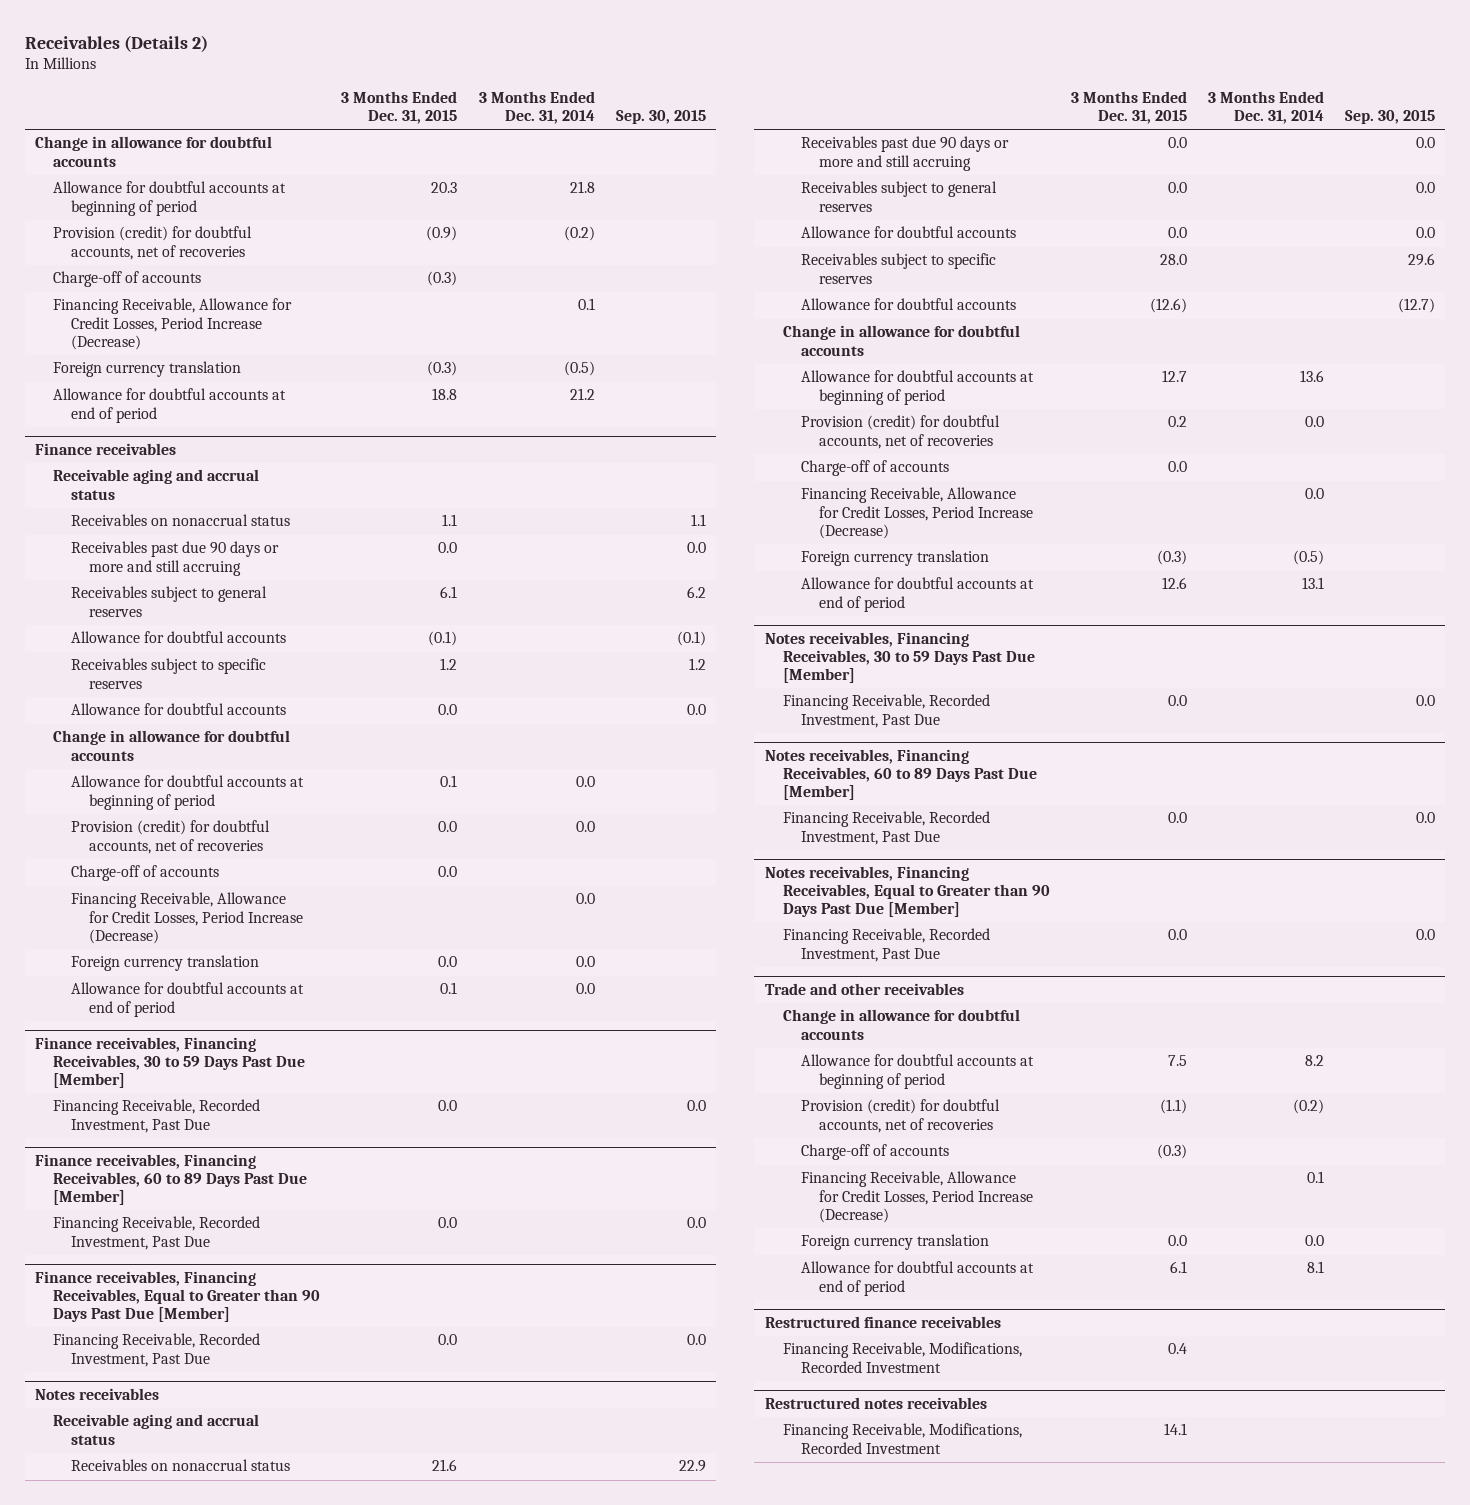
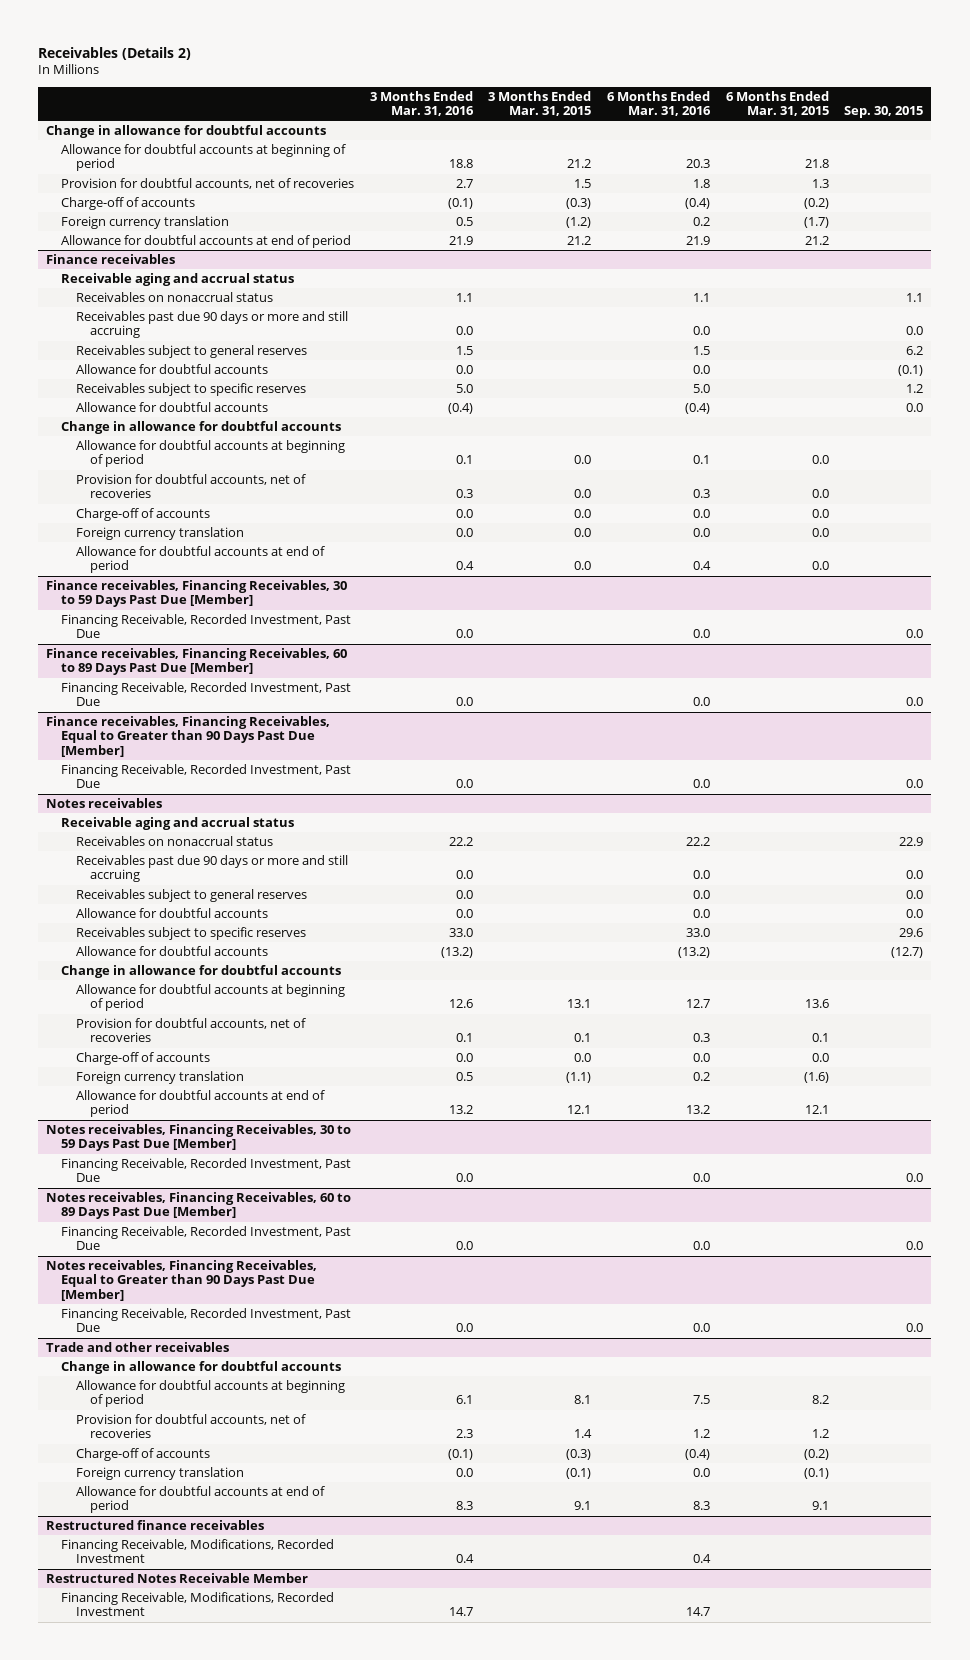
[341,91,458,125] 3 Months Ended Dec. 31, 2015 -> none
[478,91,595,125] 3 Months Ended Dec. 31, 2014 -> none
none -> [369,90,474,117] 3 Months Ended Mar. 31, 2016
none -> [488,90,592,117] 3 Months Ended Mar. 31, 2015
none -> [606,90,711,117] 6 Months Ended Mar. 31, 2016
none -> [725,90,829,117] 6 Months Ended Mar. 31, 2015
[53,226,253,260] Provision (credit) for doubtful accounts, net of recoveries -> [60,178,354,190] Provision for doubtful accounts, net of recoveries
[53,298,293,350] Financing Receivable, Allowance for Credit Losses, Period Increase (Decrease) -> none
[71,820,271,854] Provision (credit) for doubtful accounts, net of recoveries -> [75,474,306,499] Provision for doubtful accounts, net of recoveries
[71,892,304,944] Financing Receivable, Allowance for Credit Losses, Period Increase (Decrease) -> none
[800,415,1000,449] Provision (credit) for doubtful accounts, net of recoveries -> [75,1018,306,1043] Provision for doubtful accounts, net of recoveries
[800,487,1033,539] Financing Receivable, Allowance for Credit Losses, Period Increase (Decrease) -> none
[800,1099,1000,1133] Provision (credit) for doubtful accounts, net of recoveries -> [75,1414,306,1439] Provision for doubtful accounts, net of recoveries
[800,1171,1033,1223] Financing Receivable, Allowance for Credit Losses, Period Increase (Decrease) -> none
[764,1396,987,1409] Restructured notes receivables -> [46,1573,309,1584] Restructured Notes Receivable Member

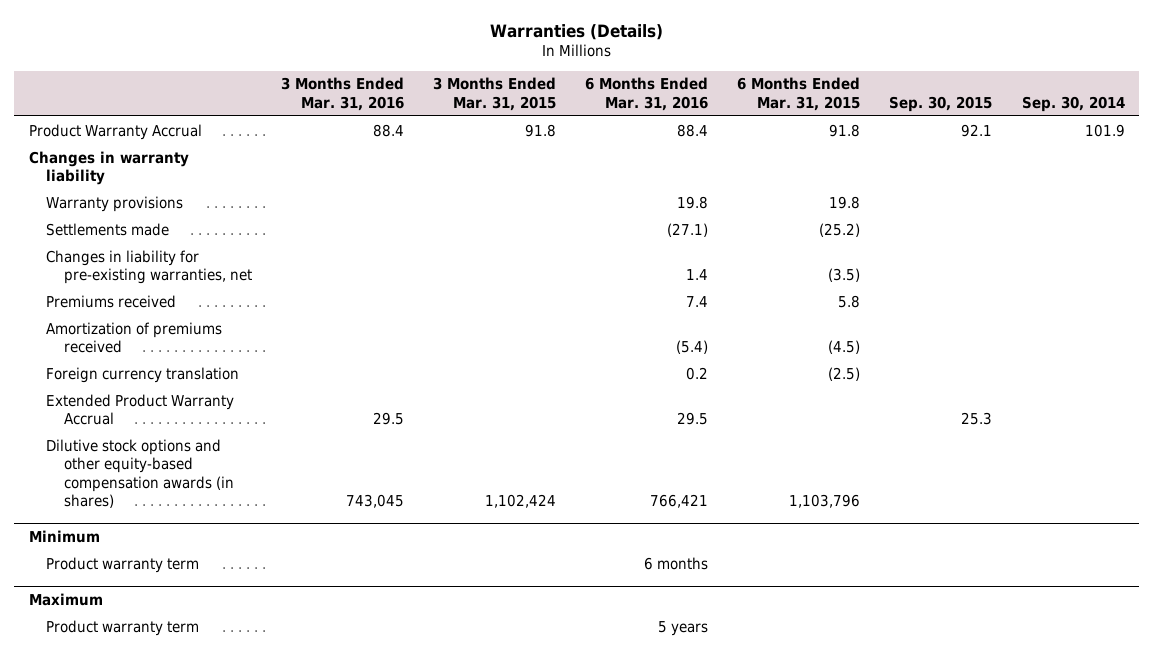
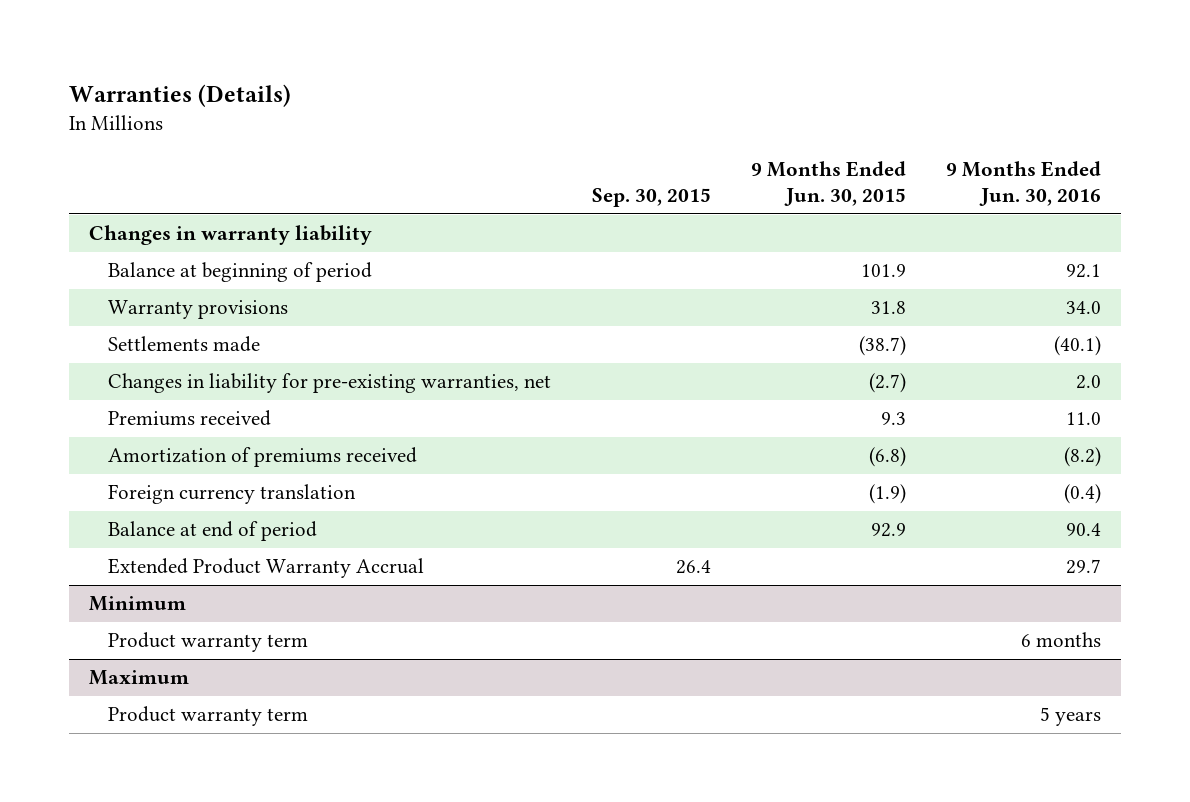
[280,77,404,111] 3 Months Ended Mar. 31, 2016 -> none
[432,77,556,111] 3 Months Ended Mar. 31, 2015 -> none
[585,77,709,111] 6 Months Ended Mar. 31, 2016 -> none
[737,77,861,111] 6 Months Ended Mar. 31, 2015 -> none
[1021,95,1125,112] Sep. 30, 2014 -> none
none -> [750,160,906,207] 9 Months Ended Jun. 30, 2015
none -> [946,160,1102,207] 9 Months Ended Jun. 30, 2016
[28,123,202,140] Product Warranty Accrual -> none
none -> [108,262,373,283] Balance at beginning of period
[46,438,234,509] Dilutive stock options and other equity-based compensation awards (in shares) -> none
none -> [108,521,318,542] Balance at end of period
[961,412,993,426] 25.3 -> [675,560,711,575] 26.4

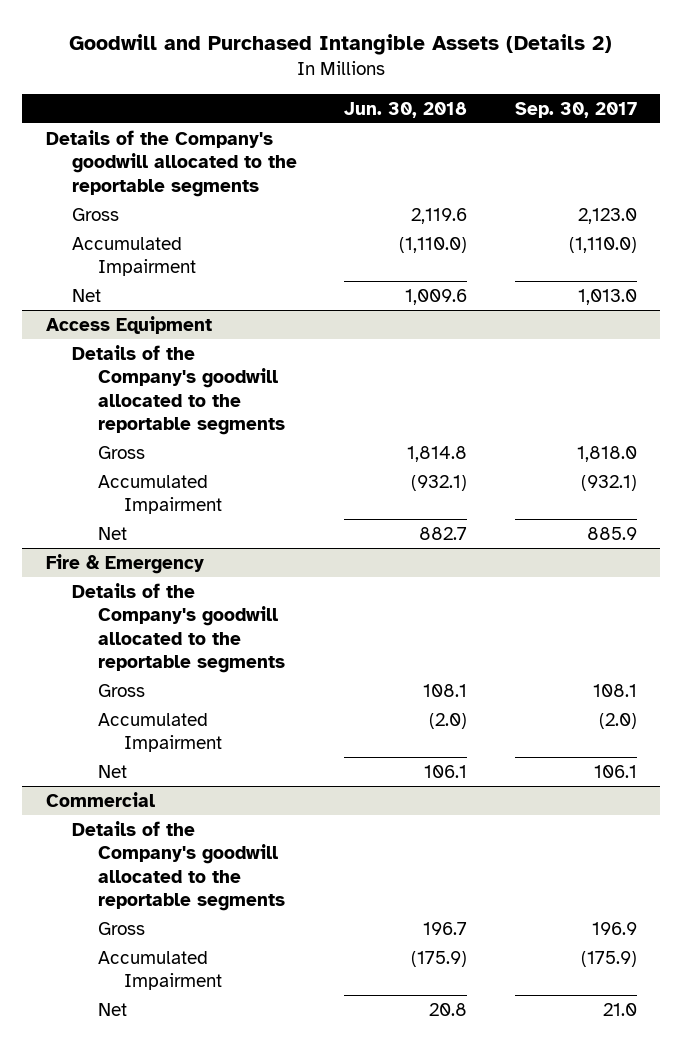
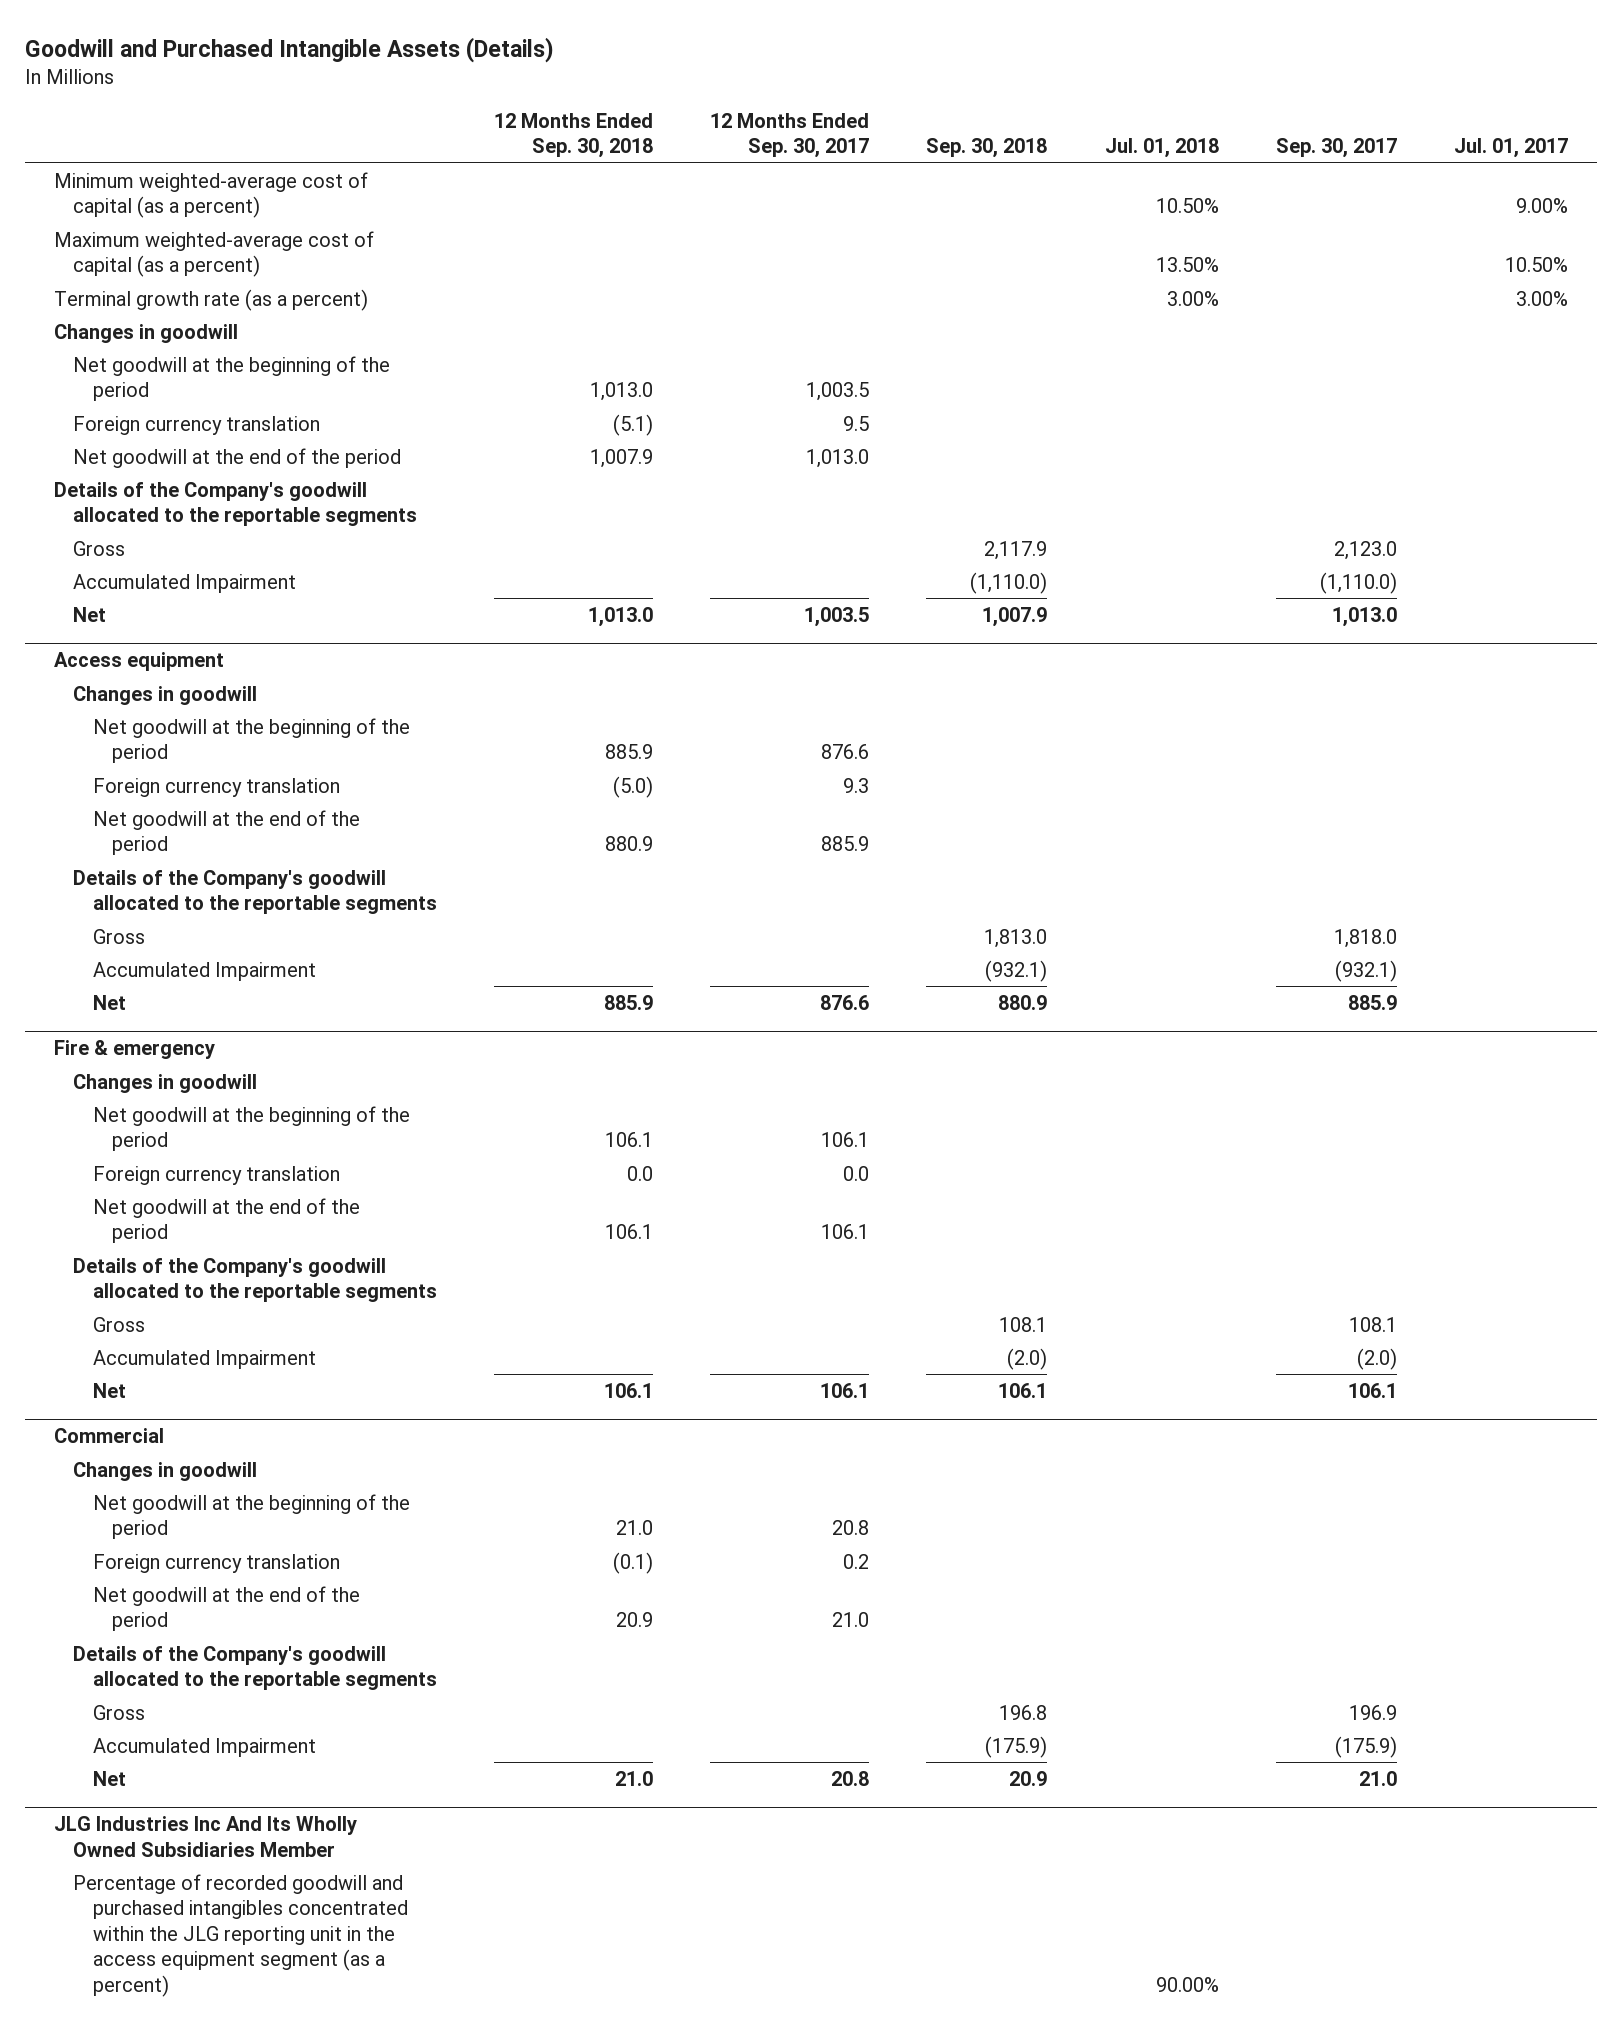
[69,34,613,56] Goodwill and Purchased Intangible Assets (Details 2) -> [25,36,555,63] Goodwill and Purchased Intangible Assets (Details)
[344,101,468,118] Jun. 30, 2018 -> none
none -> [493,112,653,159] 12 Months Ended Sep. 30, 2018
none -> [710,112,870,159] 12 Months Ended Sep. 30, 2017
none -> [926,138,1048,159] Sep. 30, 2018
none -> [1104,138,1219,159] Jul. 01, 2018
none -> [1453,138,1568,159] Jul. 01, 2017
none -> [53,171,368,219] Minimum weighted-average cost of capital (as a percent)
none -> [53,230,374,278] Maximum weighted-average cost of capital (as a percent)
none -> [53,288,368,311] Terminal growth rate (as a percent)
none -> [53,323,238,343] Changes in goodwill
none -> [73,355,391,402] Net goodwill at the beginning of the period
none -> [73,415,321,435] Foreign currency translation
none -> [73,447,402,468] Net goodwill at the end of the period
[45,315,212,334] Access Equipment -> [53,652,224,672] Access equipment
none -> [73,685,258,705] Changes in goodwill
none -> [92,717,410,764] Net goodwill at the beginning of the period
none -> [92,777,340,797] Foreign currency translation
none -> [92,809,360,856] Net goodwill at the end of the period
[45,553,204,574] Fire & Emergency -> [53,1040,215,1060] Fire & emergency
none -> [73,1073,258,1093] Changes in goodwill
none -> [92,1105,410,1152] Net goodwill at the beginning of the period
none -> [92,1165,340,1185] Foreign currency translation
none -> [92,1197,360,1244] Net goodwill at the end of the period
none -> [73,1461,258,1481] Changes in goodwill
none -> [92,1493,410,1540] Net goodwill at the beginning of the period
none -> [92,1553,340,1573] Foreign currency translation
none -> [92,1585,360,1632] Net goodwill at the end of the period
none -> [53,1816,357,1858] JLG Industries Inc And Its Wholly Owned Subsidiaries Member
none -> [73,1873,408,1998] Percentage of recorded goodwill and purchased intangibles concentrated within the JLG reporting unit in the access equipment segment (as a percent)

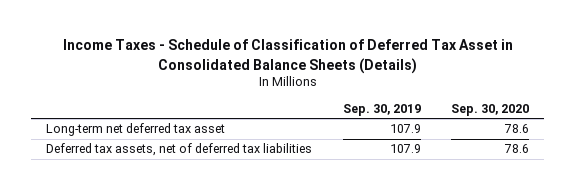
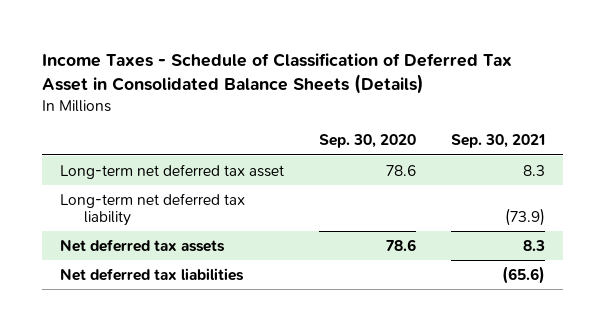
[342,103,421,116] Sep. 30, 2019 -> none
none -> [451,134,546,149] Sep. 30, 2021
none -> [59,192,245,227] Long-term net deferred tax liability
[46,143,313,157] Deferred tax assets, net of deferred tax liabilities -> [59,238,225,252] Net deferred tax assets
none -> [59,267,244,281] Net deferred tax liabilities

